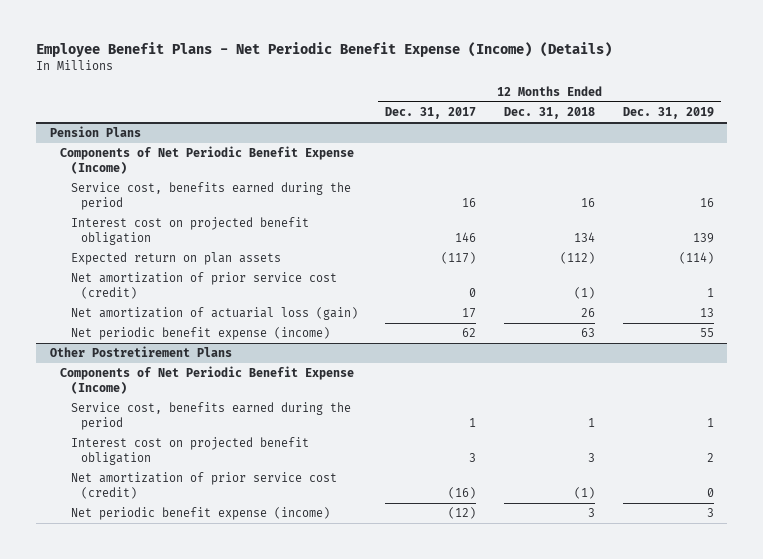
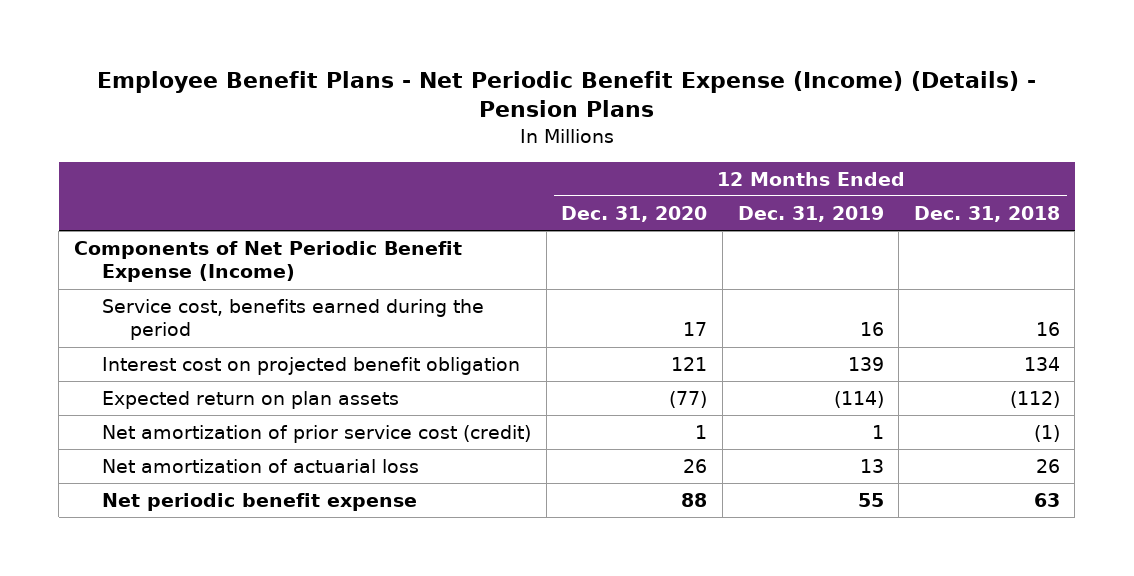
[35,42,612,58] Employee Benefit Plans - Net Periodic Benefit Expense (Income) (Details) -> [96,71,1036,118] Employee Benefit Plans - Net Periodic Benefit Expense (Income) (Details) - Pension Plans
[385,107,477,120] Dec. 31, 2017 -> none
none -> [561,206,708,223] Dec. 31, 2020
[49,126,141,138] Pension Plans -> none
[49,346,232,358] Other Postretirement Plans -> none
[60,366,355,395] Components of Net Periodic Benefit Expense (Income) -> none
[70,402,351,431] Service cost, benefits earned during the period -> none
[70,437,309,466] Interest cost on projected benefit obligation -> none
[70,472,337,500] Net amortization of prior service cost (credit) -> none
[70,507,330,521] Net periodic benefit expense (income) -> none
[70,307,358,321] Net amortization of actuarial loss (gain) -> [102,459,420,474] Net amortization of actuarial loss
[70,327,330,341] Net periodic benefit expense (income) -> [102,493,418,512] Net periodic benefit expense

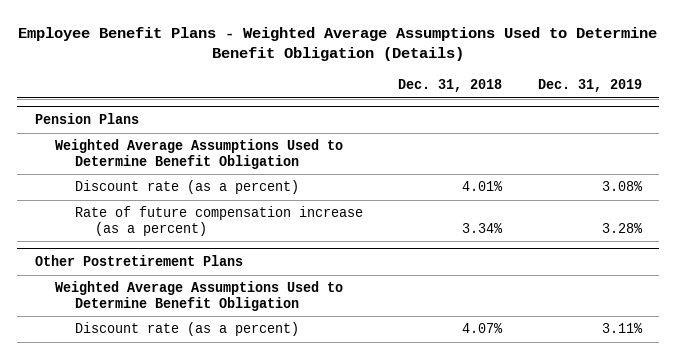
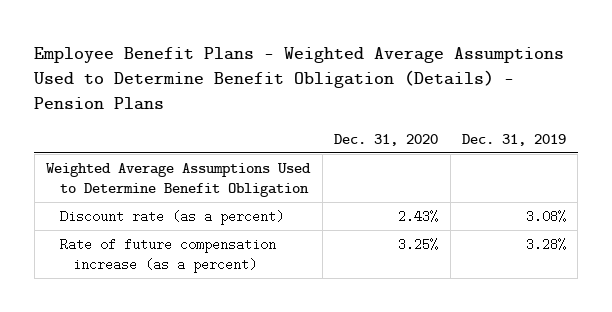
[18,26,658,62] Employee Benefit Plans - Weighted Average Assumptions Used to Determine Benefit Obligation (Details) -> [33,47,565,110] Employee Benefit Plans - Weighted Average Assumptions Used to Determine Benefit Obligation (Details) - Pension Plans
[398,79,503,93] Dec. 31, 2018 -> none
none -> [334,133,439,146] Dec. 31, 2020
[34,113,139,125] Pension Plans -> none
[34,255,243,267] Other Postretirement Plans -> none
[54,281,343,311] Weighted Average Assumptions Used to Determine Benefit Obligation -> none
[74,322,299,337] Discount rate (as a percent) -> none

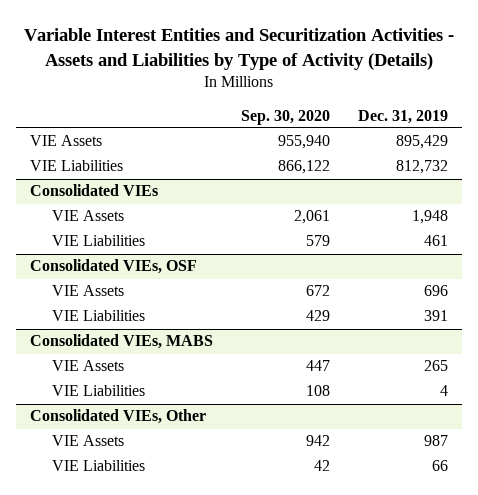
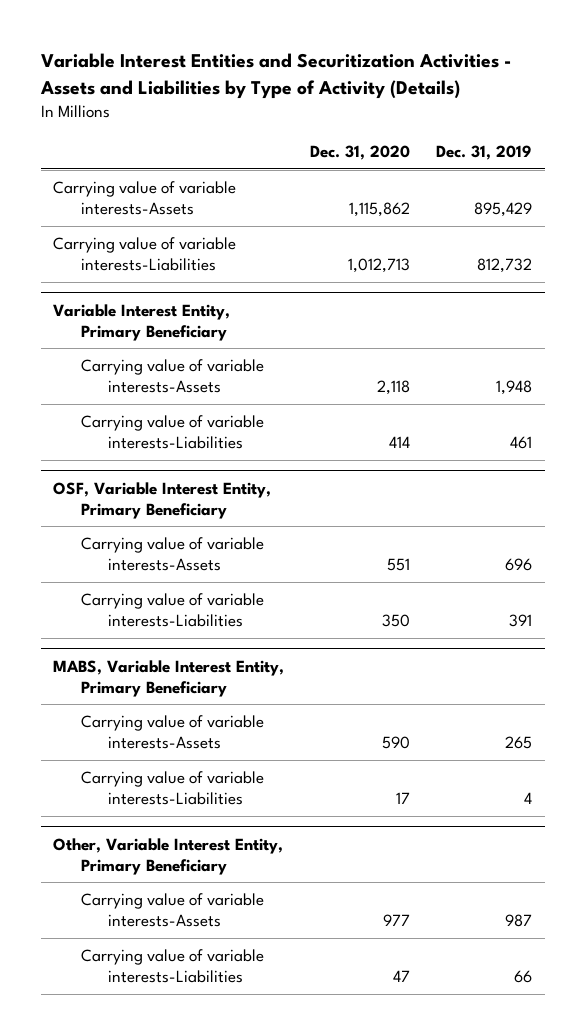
[241,109,331,125] Sep. 30, 2020 -> none
none -> [310,145,411,161] Dec. 31, 2020
[30,259,198,275] Consolidated VIEs, OSF -> none
[30,334,214,350] Consolidated VIEs, MABS -> none
[30,409,207,425] Consolidated VIEs, Other -> none
[30,135,103,147] VIE Assets -> [53,180,237,216] Carrying value of variable interests-Assets
[30,160,124,172] VIE Liabilities -> [53,236,237,272] Carrying value of variable interests-Liabilities
[30,184,159,197] Consolidated VIEs -> [53,303,231,341] Variable Interest Entity, Primary Beneficiary
[51,210,124,222] VIE Assets -> [80,358,264,394] Carrying value of variable interests-Assets
[51,235,145,247] VIE Liabilities -> [80,414,264,450] Carrying value of variable interests-Liabilities
none -> [53,481,272,519] OSF, Variable Interest Entity, Primary Beneficiary
[51,285,124,297] VIE Assets -> [80,536,264,572] Carrying value of variable interests-Assets
[51,310,145,322] VIE Liabilities -> [80,592,264,628] Carrying value of variable interests-Liabilities
none -> [53,659,285,697] MABS, Variable Interest Entity, Primary Beneficiary
[51,360,124,372] VIE Assets -> [80,714,264,750] Carrying value of variable interests-Assets
[51,385,145,397] VIE Liabilities -> [80,770,264,806] Carrying value of variable interests-Liabilities
none -> [53,837,284,875] Other, Variable Interest Entity, Primary Beneficiary
[51,435,124,447] VIE Assets -> [80,892,264,928] Carrying value of variable interests-Assets
[51,460,145,472] VIE Liabilities -> [80,948,264,984] Carrying value of variable interests-Liabilities

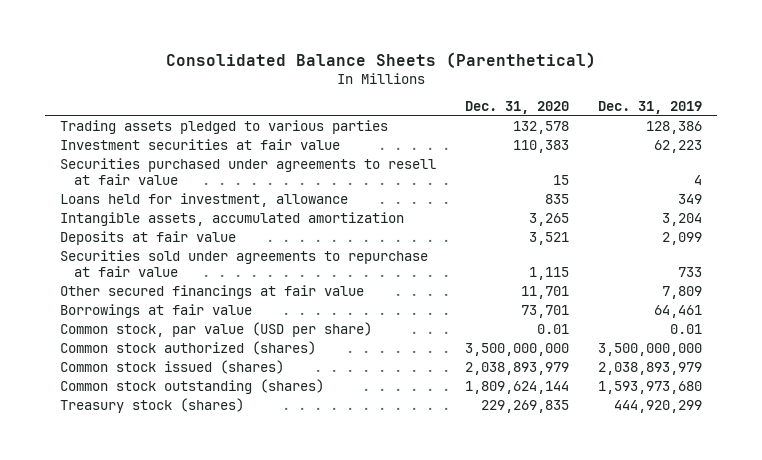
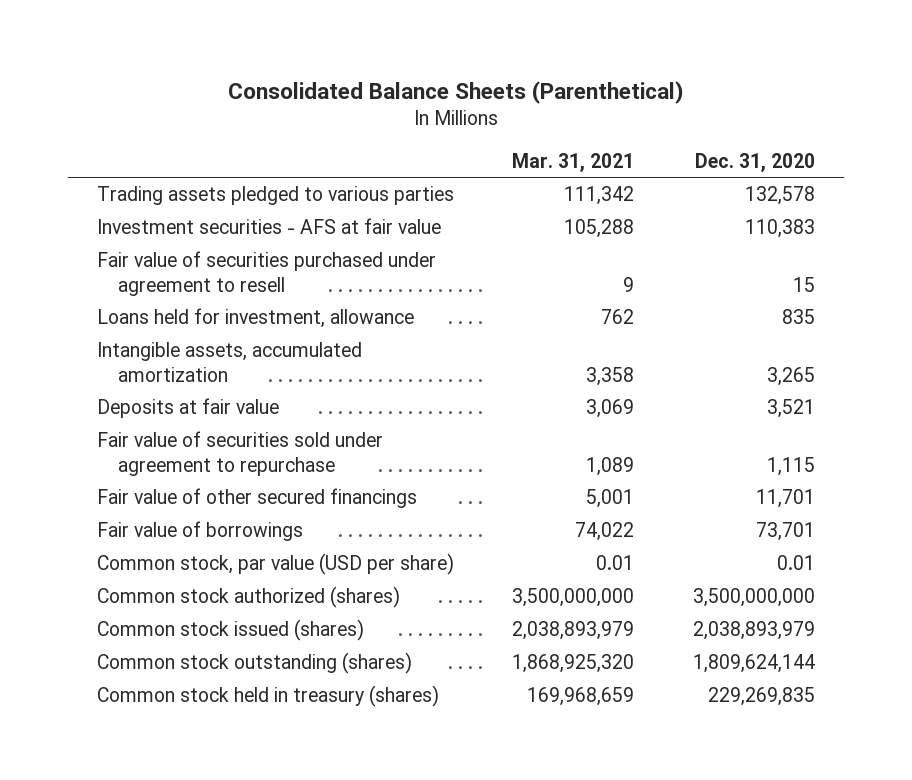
[597,101,702,115] Dec. 31, 2019 -> none
none -> [512,153,635,173] Mar. 31, 2021
[59,139,340,151] Investment securities at fair value -> [97,218,442,235] Investment securities - AFS at fair value
[59,158,436,186] Securities purchased under agreements to resell at fair value -> [97,251,437,296] Fair value of securities purchased under agreement to resell
[59,250,428,278] Securities sold under agreements to repurchase at fair value -> [97,431,384,476] Fair value of securities sold under agreement to repurchase
[59,285,364,300] Other secured financings at fair value -> [97,488,418,509] Fair value of other secured financings
[59,304,252,319] Borrowings at fair value -> [97,521,304,542] Fair value of borrowings
[59,398,244,414] Treasury stock (shares) -> [97,685,440,708] Common stock held in treasury (shares)

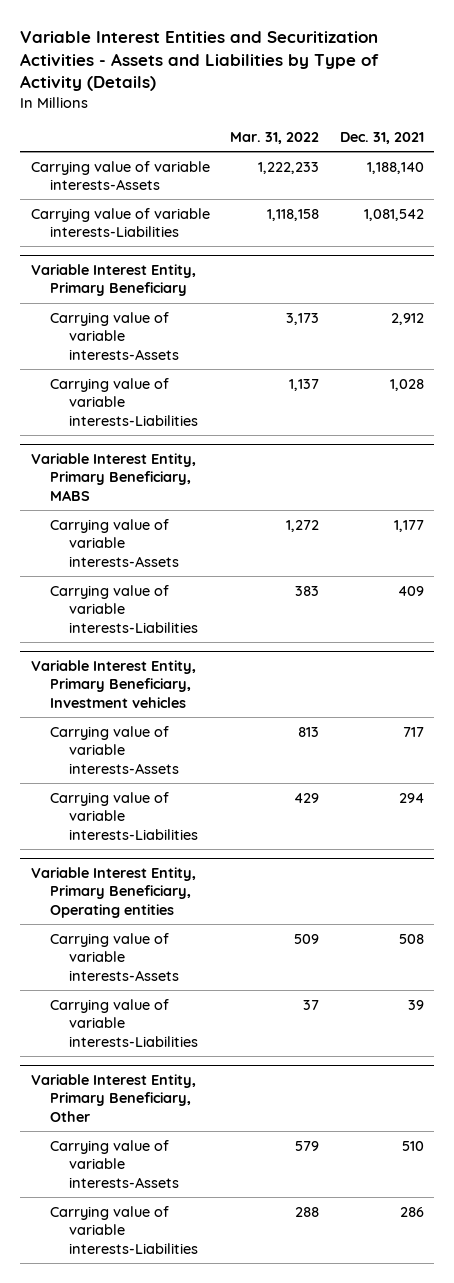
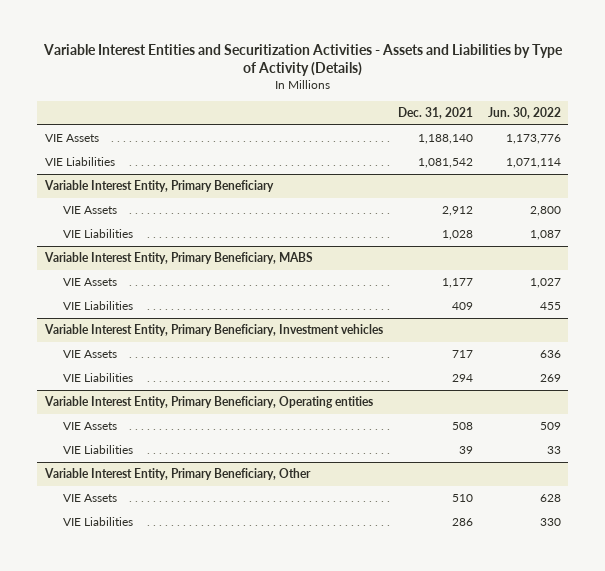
[230,132,320,145] Mar. 31, 2022 -> none
none -> [487,107,561,120] Jun. 30, 2022
[30,160,210,191] Carrying value of variable interests-Assets -> [44,134,99,143] VIE Assets
[30,207,210,238] Carrying value of variable interests-Liabilities -> [44,157,115,167] VIE Liabilities
[49,311,180,360] Carrying value of variable interests-Assets -> [63,206,118,215] VIE Assets
[49,377,199,426] Carrying value of variable interests-Liabilities -> [63,229,134,239] VIE Liabilities
[49,518,180,567] Carrying value of variable interests-Assets -> [63,278,118,287] VIE Assets
[49,584,199,633] Carrying value of variable interests-Liabilities -> [63,301,134,311] VIE Liabilities
[49,725,180,774] Carrying value of variable interests-Assets -> [63,350,118,359] VIE Assets
[49,791,199,840] Carrying value of variable interests-Liabilities -> [63,373,134,383] VIE Liabilities
[49,932,180,981] Carrying value of variable interests-Assets -> [63,422,118,431] VIE Assets
[49,998,199,1047] Carrying value of variable interests-Liabilities -> [63,445,134,455] VIE Liabilities
[49,1139,180,1188] Carrying value of variable interests-Assets -> [63,494,118,503] VIE Assets
[49,1205,199,1254] Carrying value of variable interests-Liabilities -> [63,517,134,527] VIE Liabilities

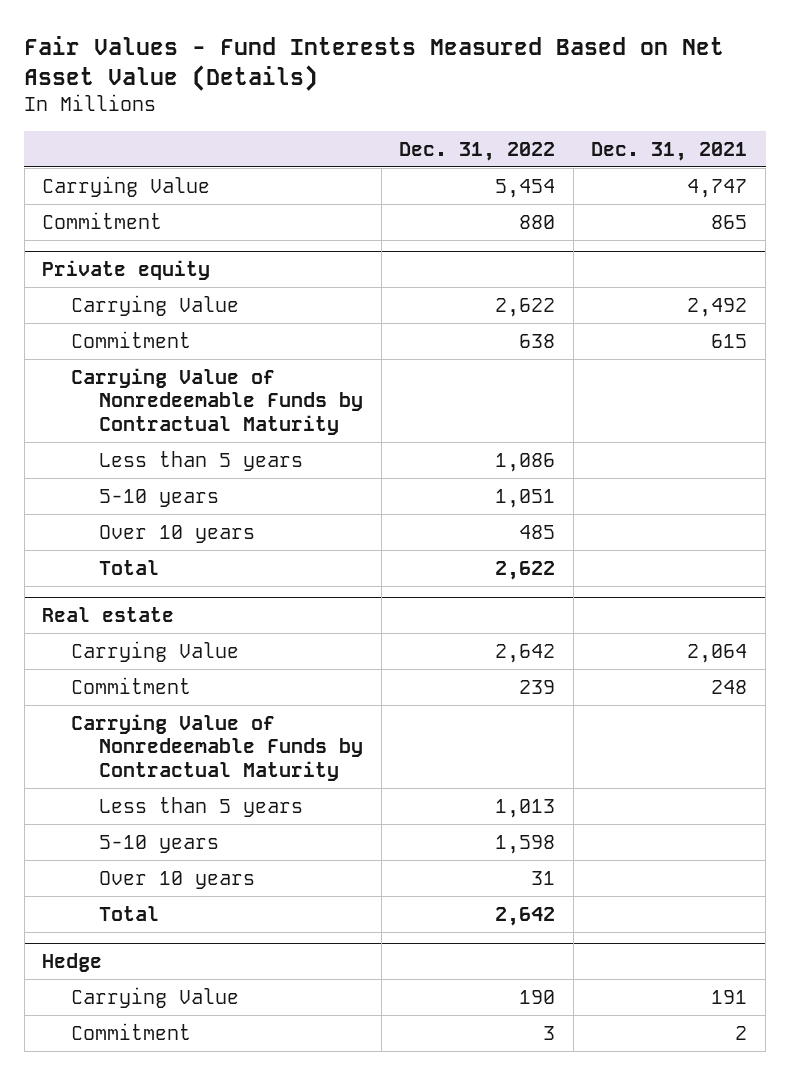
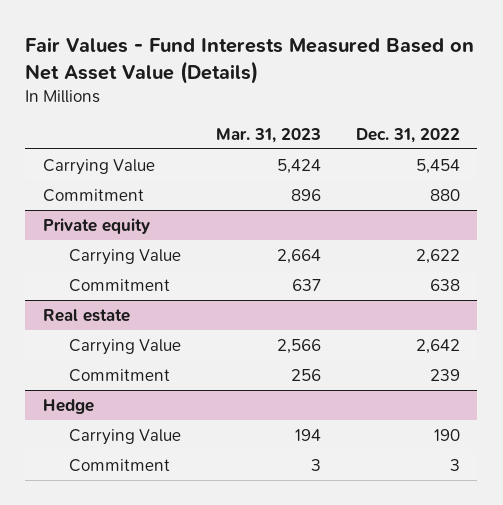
[591,141,748,161] Dec. 31, 2021 -> none
none -> [216,127,322,143] Mar. 31, 2023
[70,367,363,436] Carrying Value of Nonredeemable Funds by Contractual Maturity -> none
[98,450,303,471] Less than 5 years -> none
[98,488,219,507] 5-10 years -> none
[98,524,255,543] Over 10 years -> none
[98,559,159,575] Total -> none
[70,713,363,782] Carrying Value of Nonredeemable Funds by Contractual Maturity -> none
[98,796,303,817] Less than 5 years -> none
[98,834,219,853] 5-10 years -> none
[98,870,255,889] Over 10 years -> none
[98,905,159,921] Total -> none

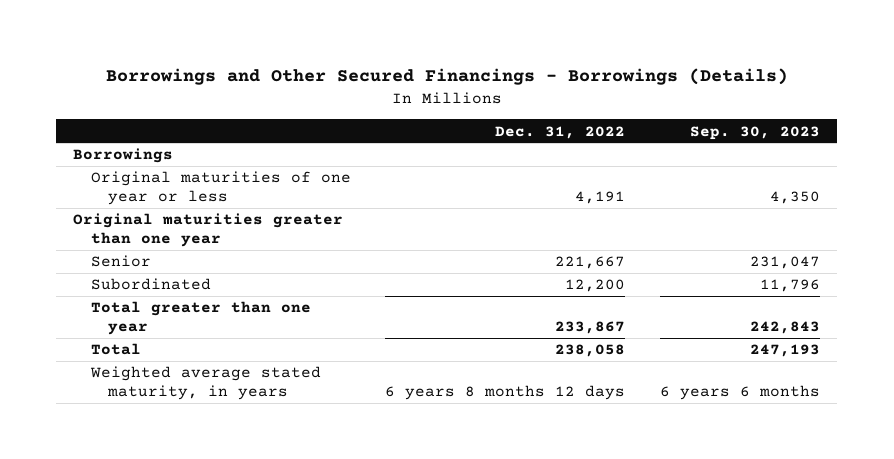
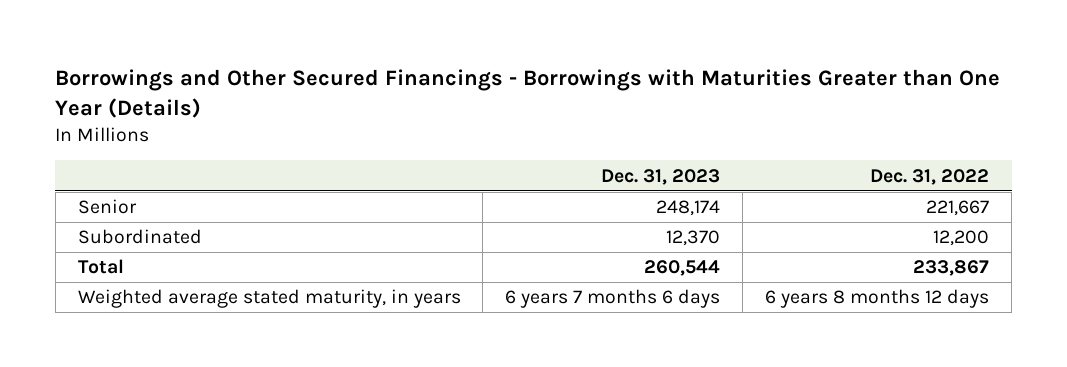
[105,68,788,86] Borrowings and Other Secured Financings - Borrowings (Details) -> [55,69,1001,119] Borrowings and Other Secured Financings - Borrowings with Maturities Greater than One Year (Details)
[690,125,821,140] Sep. 30, 2023 -> none
none -> [601,168,721,185] Dec. 31, 2023
[73,148,174,164] Borrowings -> none
[90,171,351,205] Original maturities of one year or less -> none
[73,213,344,247] Original maturities greater than one year -> none
[90,343,141,356] Total -> none
[90,301,311,335] Total greater than one year -> [77,259,124,275] Total

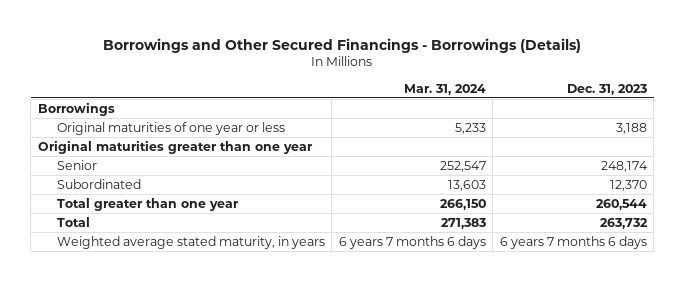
[55,69,1001,119] Borrowings and Other Secured Financings - Borrowings with Maturities Greater than One Year (Details) -> [103,37,582,53] Borrowings and Other Secured Financings - Borrowings (Details)
[870,168,990,185] Dec. 31, 2022 -> none
none -> [403,83,486,95] Mar. 31, 2024
none -> [37,101,115,116] Borrowings
none -> [56,121,285,135] Original maturities of one year or less
none -> [37,139,313,154] Original maturities greater than one year
none -> [56,197,239,211] Total greater than one year
[644,260,721,277] 260,544 -> [599,217,648,229] 263,732

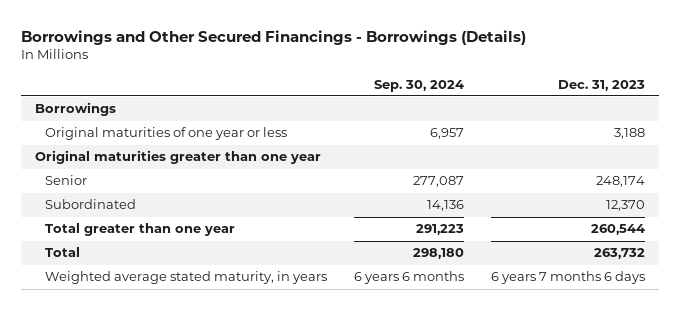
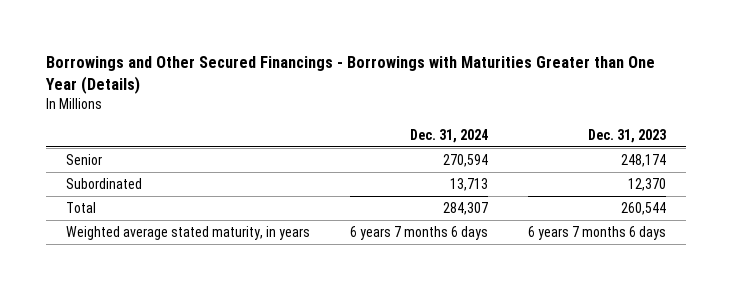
[21,29,527,45] Borrowings and Other Secured Financings - Borrowings (Details) -> [45,55,656,94] Borrowings and Other Secured Financings - Borrowings with Maturities Greater than One Year (Details)
[373,79,464,92] Sep. 30, 2024 -> none
none -> [410,128,489,143] Dec. 31, 2024
[35,102,117,117] Borrowings -> none
[44,127,287,141] Original maturities of one year or less -> none
[35,150,322,165] Original maturities greater than one year -> none
[44,247,80,258] Total -> none
[44,223,235,237] Total greater than one year -> [66,202,97,214] Total

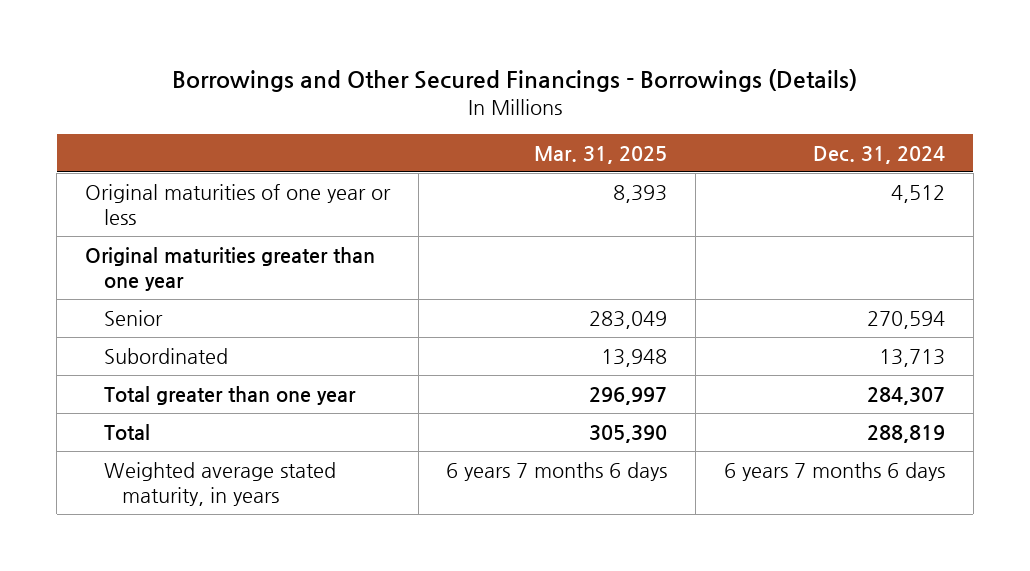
[45,55,656,94] Borrowings and Other Secured Financings - Borrowings with Maturities Greater than One Year (Details) -> [171,69,857,93] Borrowings and Other Secured Financings - Borrowings (Details)
[588,128,667,143] Dec. 31, 2023 -> none
none -> [534,145,668,164] Mar. 31, 2025
none -> [85,183,392,225] Original maturities of one year or less
none -> [85,246,376,291] Original maturities greater than one year
none -> [103,385,356,405] Total greater than one year
[443,202,489,216] 284,307 -> [866,424,945,443] 288,819

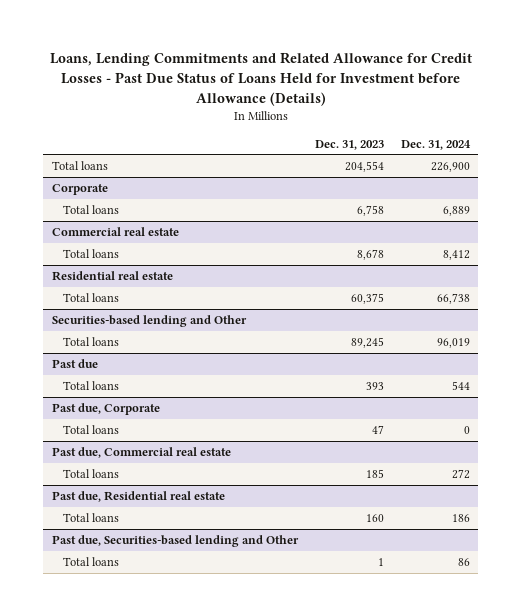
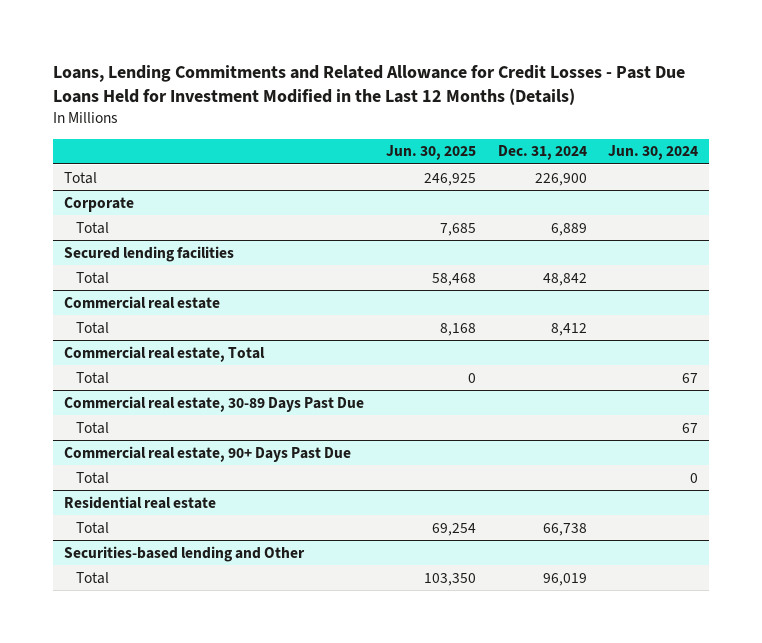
[49,52,472,106] Loans, Lending Commitments and Related Allowance for Credit Losses - Past Due Status of Loans Held for Investment before Allowance (Details) -> [53,64,686,105] Loans, Lending Commitments and Related Allowance for Credit Losses - Past Due Loans Held for Investment Modified in the Last 12 Months (Details)
[314,139,384,150] Dec. 31, 2023 -> none
none -> [385,145,476,161] Jun. 30, 2025
none -> [608,145,699,161] Jun. 30, 2024
[51,161,108,171] Total loans -> [64,171,98,184] Total
[63,205,120,215] Total loans -> [75,221,109,234] Total
none -> [64,245,235,262] Secured lending facilities
none -> [75,271,109,284] Total
[63,249,120,259] Total loans -> [75,321,109,334] Total
none -> [64,345,266,362] Commercial real estate, Total
none -> [75,371,109,384] Total
none -> [64,395,365,412] Commercial real estate, 30-89 Days Past Due
none -> [75,421,109,434] Total
none -> [64,445,352,462] Commercial real estate, 90+ Days Past Due
none -> [75,471,109,484] Total
[63,293,120,303] Total loans -> [75,521,109,534] Total
[51,359,98,369] Past due -> none
[63,381,120,391] Total loans -> none
[51,403,160,416] Past due, Corporate -> none
[63,425,120,435] Total loans -> none
[51,447,231,459] Past due, Commercial real estate -> none
[63,469,120,479] Total loans -> none
[51,491,225,503] Past due, Residential real estate -> none
[63,513,120,523] Total loans -> none
[51,535,299,548] Past due, Securities-based lending and Other -> none
[63,557,120,567] Total loans -> none
[63,337,120,347] Total loans -> [75,571,109,584] Total

